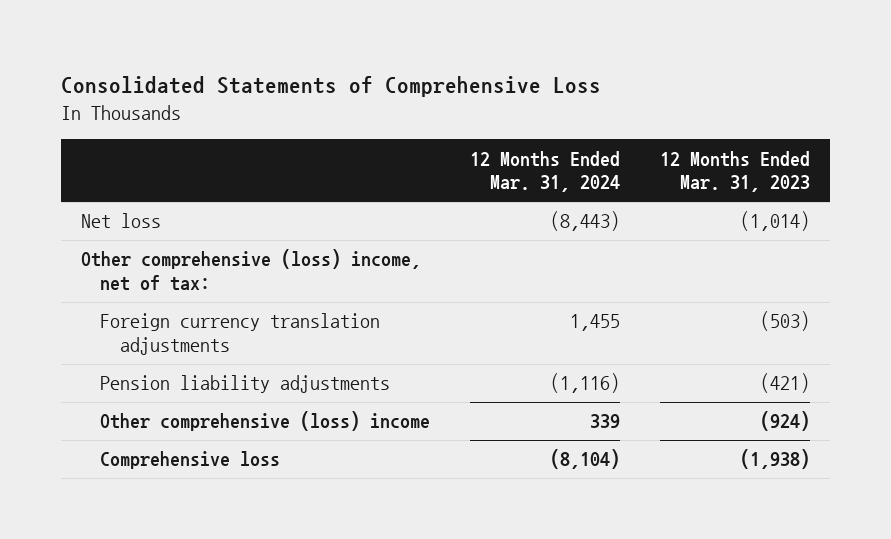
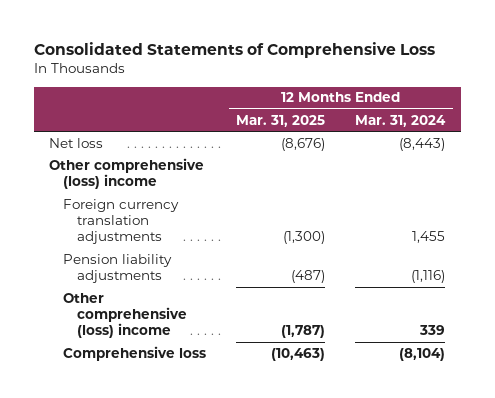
[660,150,811,193] 12 Months Ended Mar. 31, 2023 -> none
none -> [236,114,326,127] Mar. 31, 2025
[80,249,421,292] Other comprehensive (loss) income, net of tax: -> [49,157,205,190] Other comprehensive (loss) income

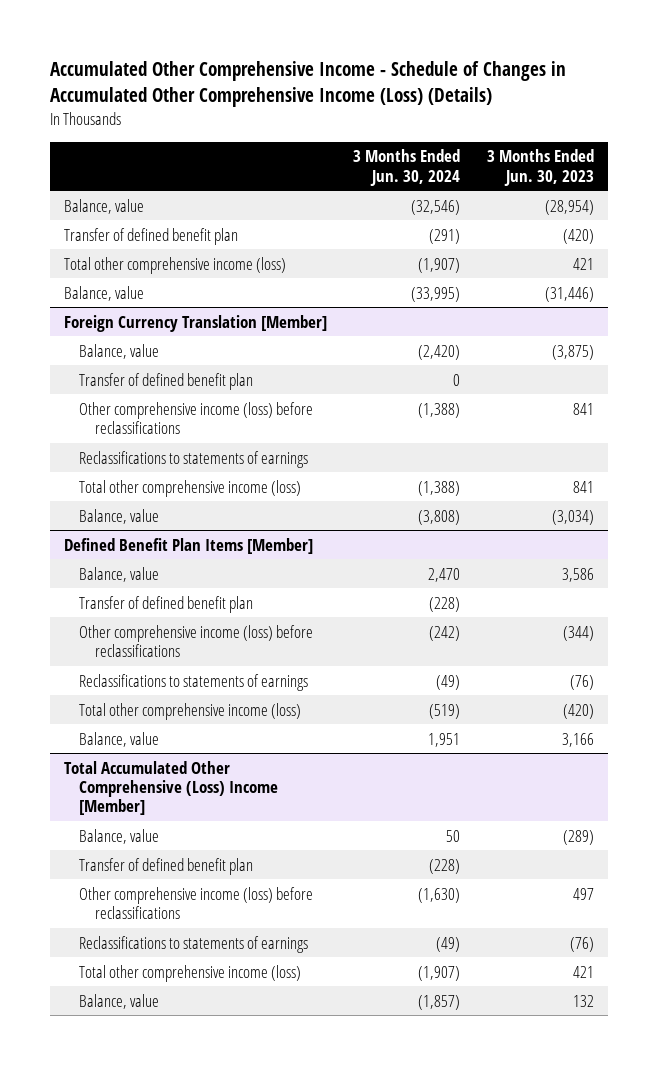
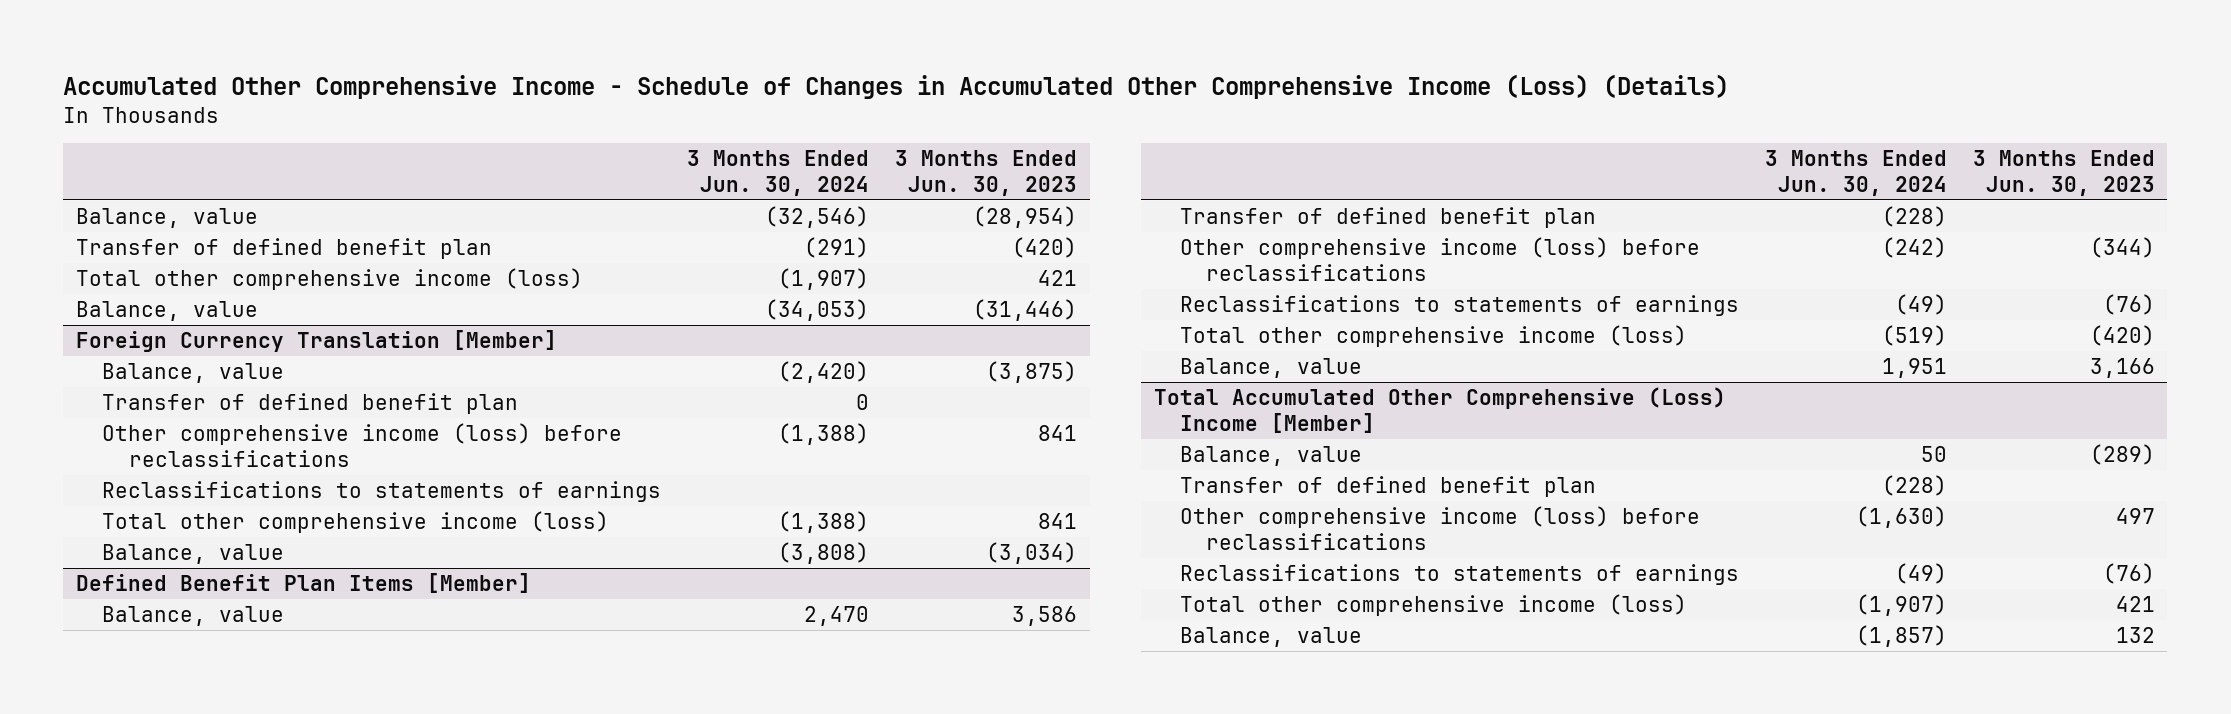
[411,286,461,302] (33,995) -> [765,298,870,321] (34,053)

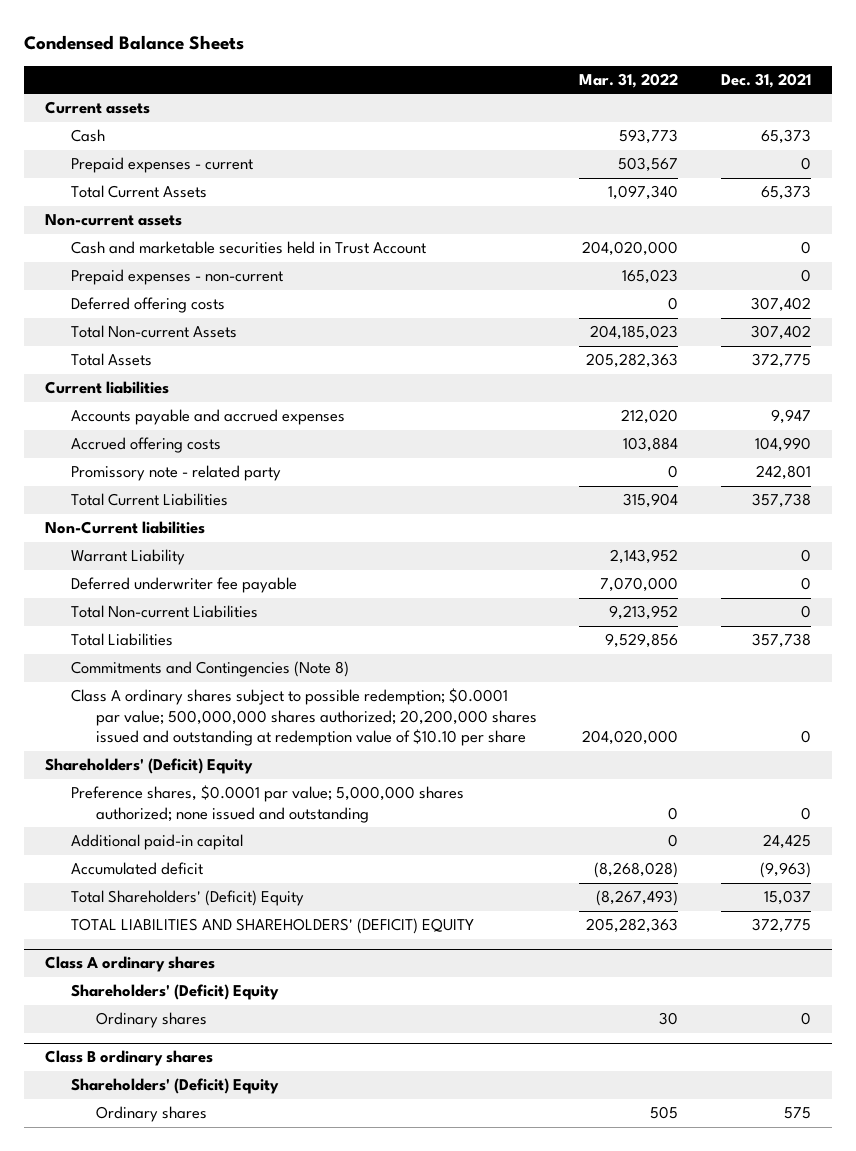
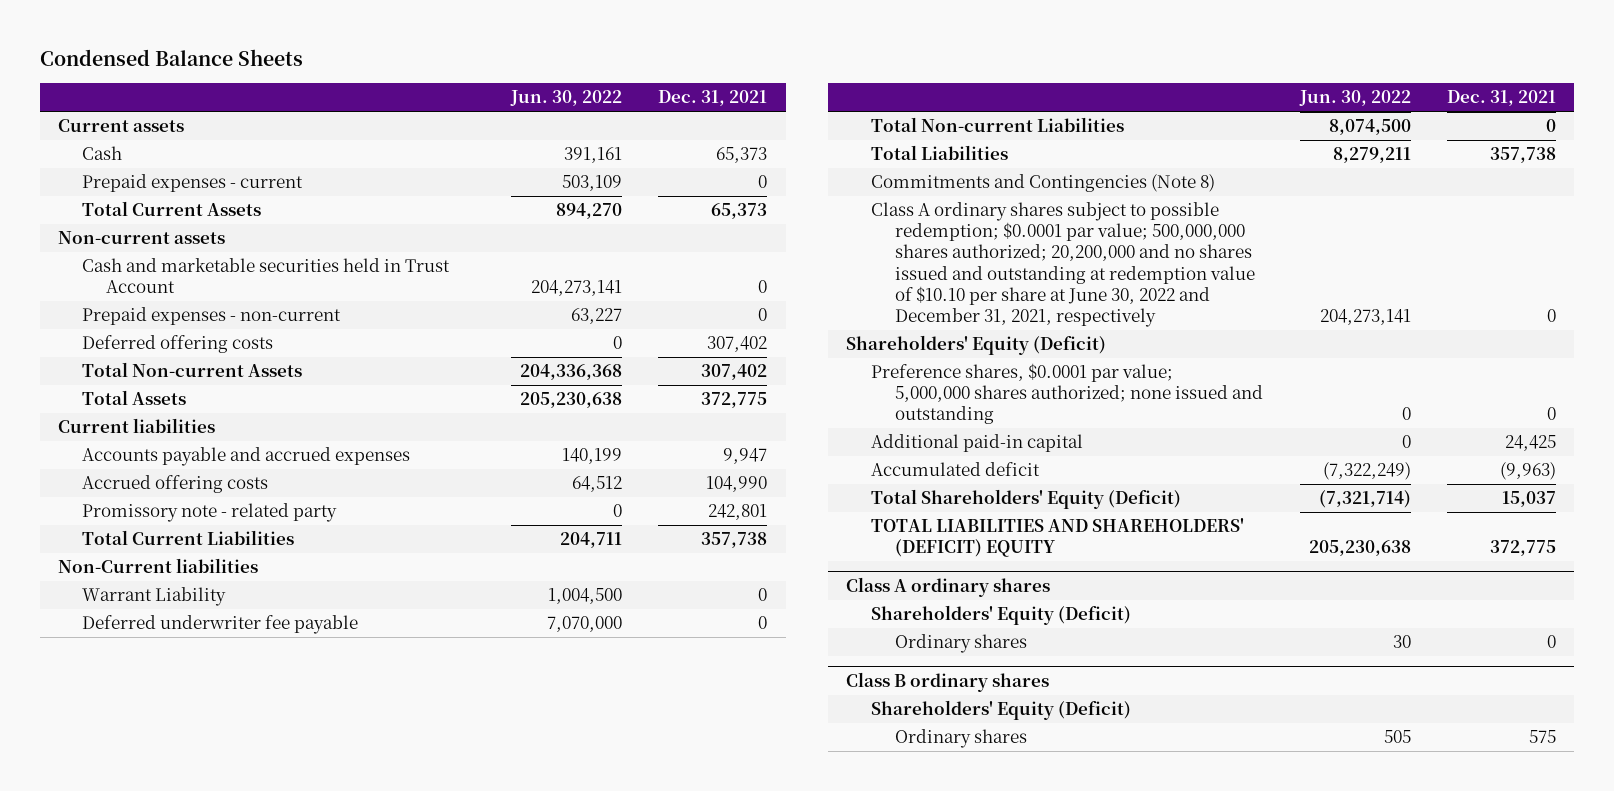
[579,72,679,88] Mar. 31, 2022 -> none
none -> [509,90,622,107] Jun. 30, 2022
[70,688,537,747] Class A ordinary shares subject to possible redemption; $0.0001 par value; 500,000,000 shares authorized; 20,200,000 shares issued and outstanding at redemption value of $10.10 per share -> [870,202,1256,327] Class A ordinary shares subject to possible redemption; $0.0001 par value; 500,000,000 shares authorized; 20,200,000 and no shares issued and outstanding at redemption value of $10.10 per share at June 30, 2022 and December 31, 2021, respectively
[45,758,254,775] Shareholders' (Deficit) Equity -> [846,335,1107,356] Shareholders' Equity (Deficit)
[70,890,304,907] Total Shareholders' (Deficit) Equity -> [870,489,1181,510] Total Shareholders' Equity (Deficit)
[70,984,279,1001] Shareholders' (Deficit) Equity -> [870,605,1131,626] Shareholders' Equity (Deficit)
[70,1078,279,1095] Shareholders' (Deficit) Equity -> [870,700,1131,721] Shareholders' Equity (Deficit)

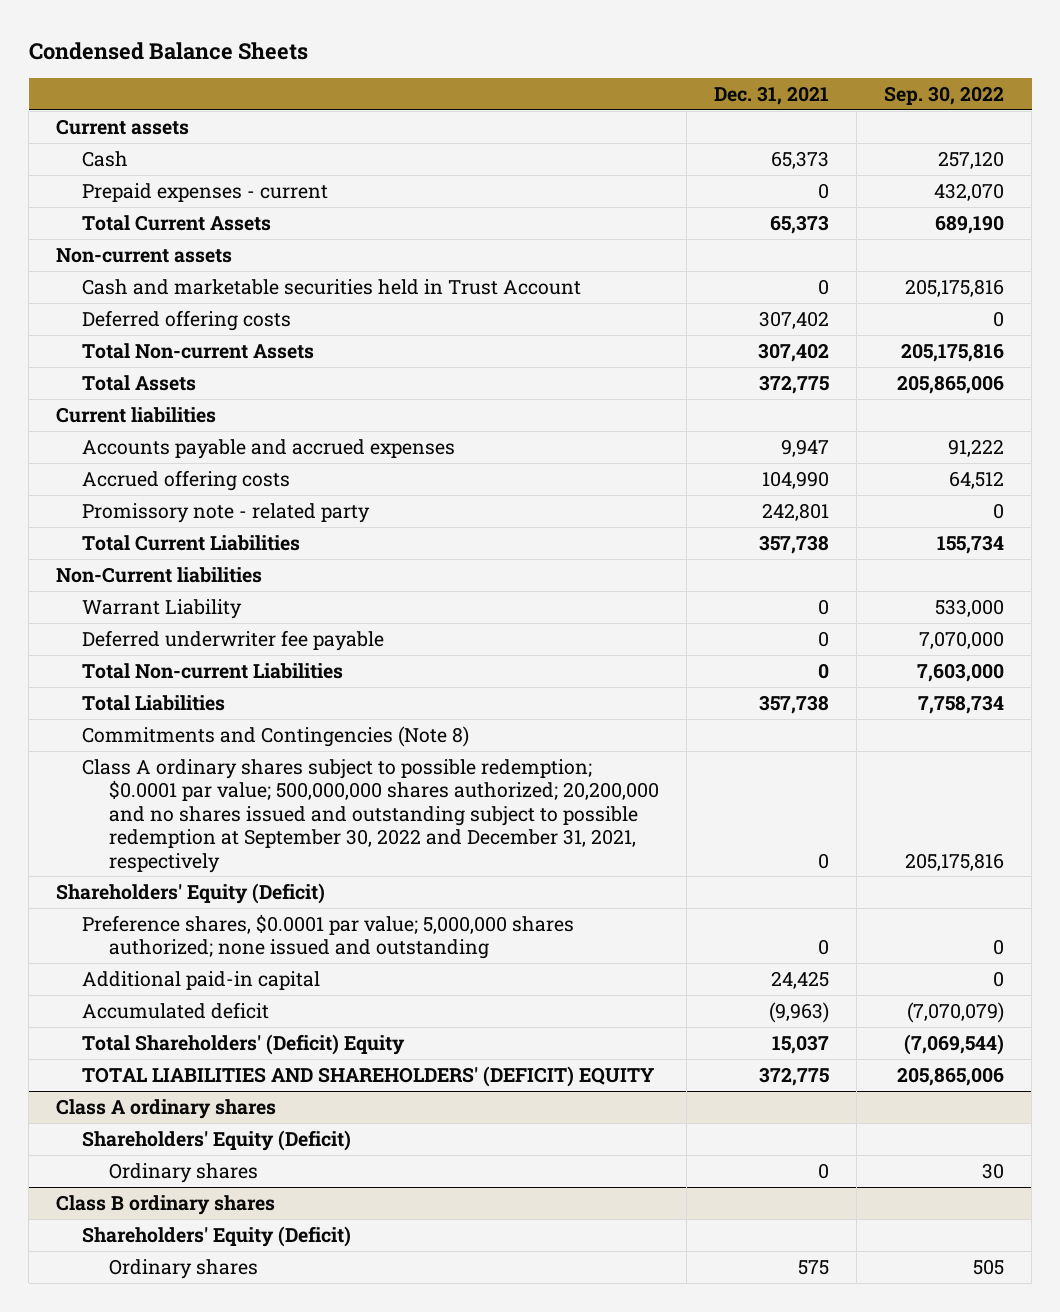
[509,90,622,107] Jun. 30, 2022 -> none
none -> [883,85,1004,105] Sep. 30, 2022
[82,307,342,326] Prepaid expenses - non-current -> none
[870,202,1256,327] Class A ordinary shares subject to possible redemption; $0.0001 par value; 500,000,000 shares authorized; 20,200,000 and no shares issued and outstanding at redemption value of $10.10 per share at June 30, 2022 and December 31, 2021, respectively -> [82,758,659,873] Class A ordinary shares subject to possible redemption; $0.0001 par value; 500,000,000 shares authorized; 20,200,000 and no shares issued and outstanding subject to possible redemption at September 30, 2022 and December 31, 2021, respectively
[870,489,1181,510] Total Shareholders' Equity (Deficit) -> [82,1033,406,1055] Total Shareholders' (Deficit) Equity

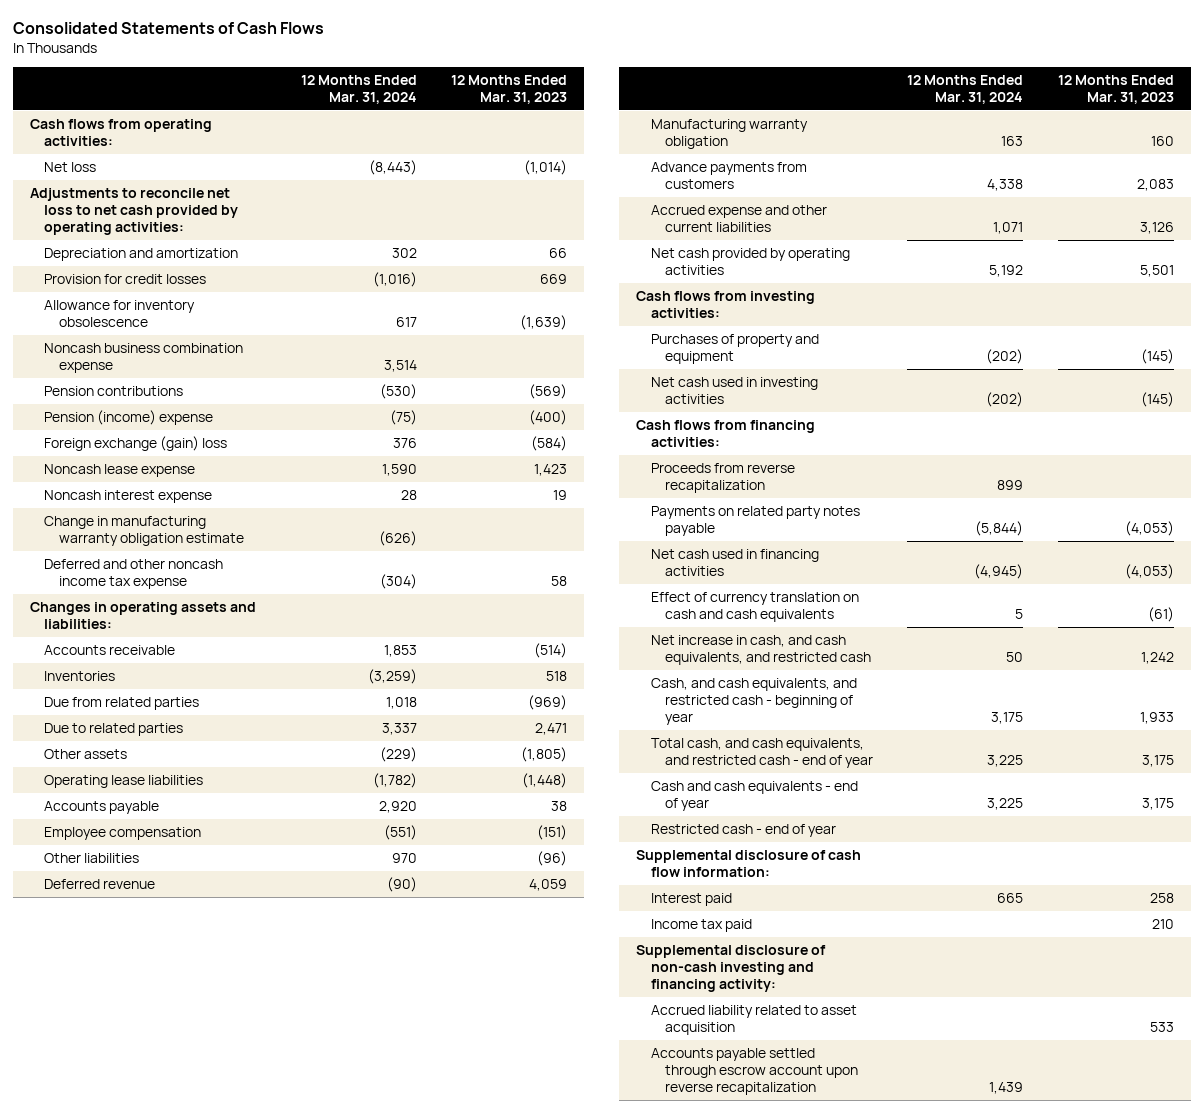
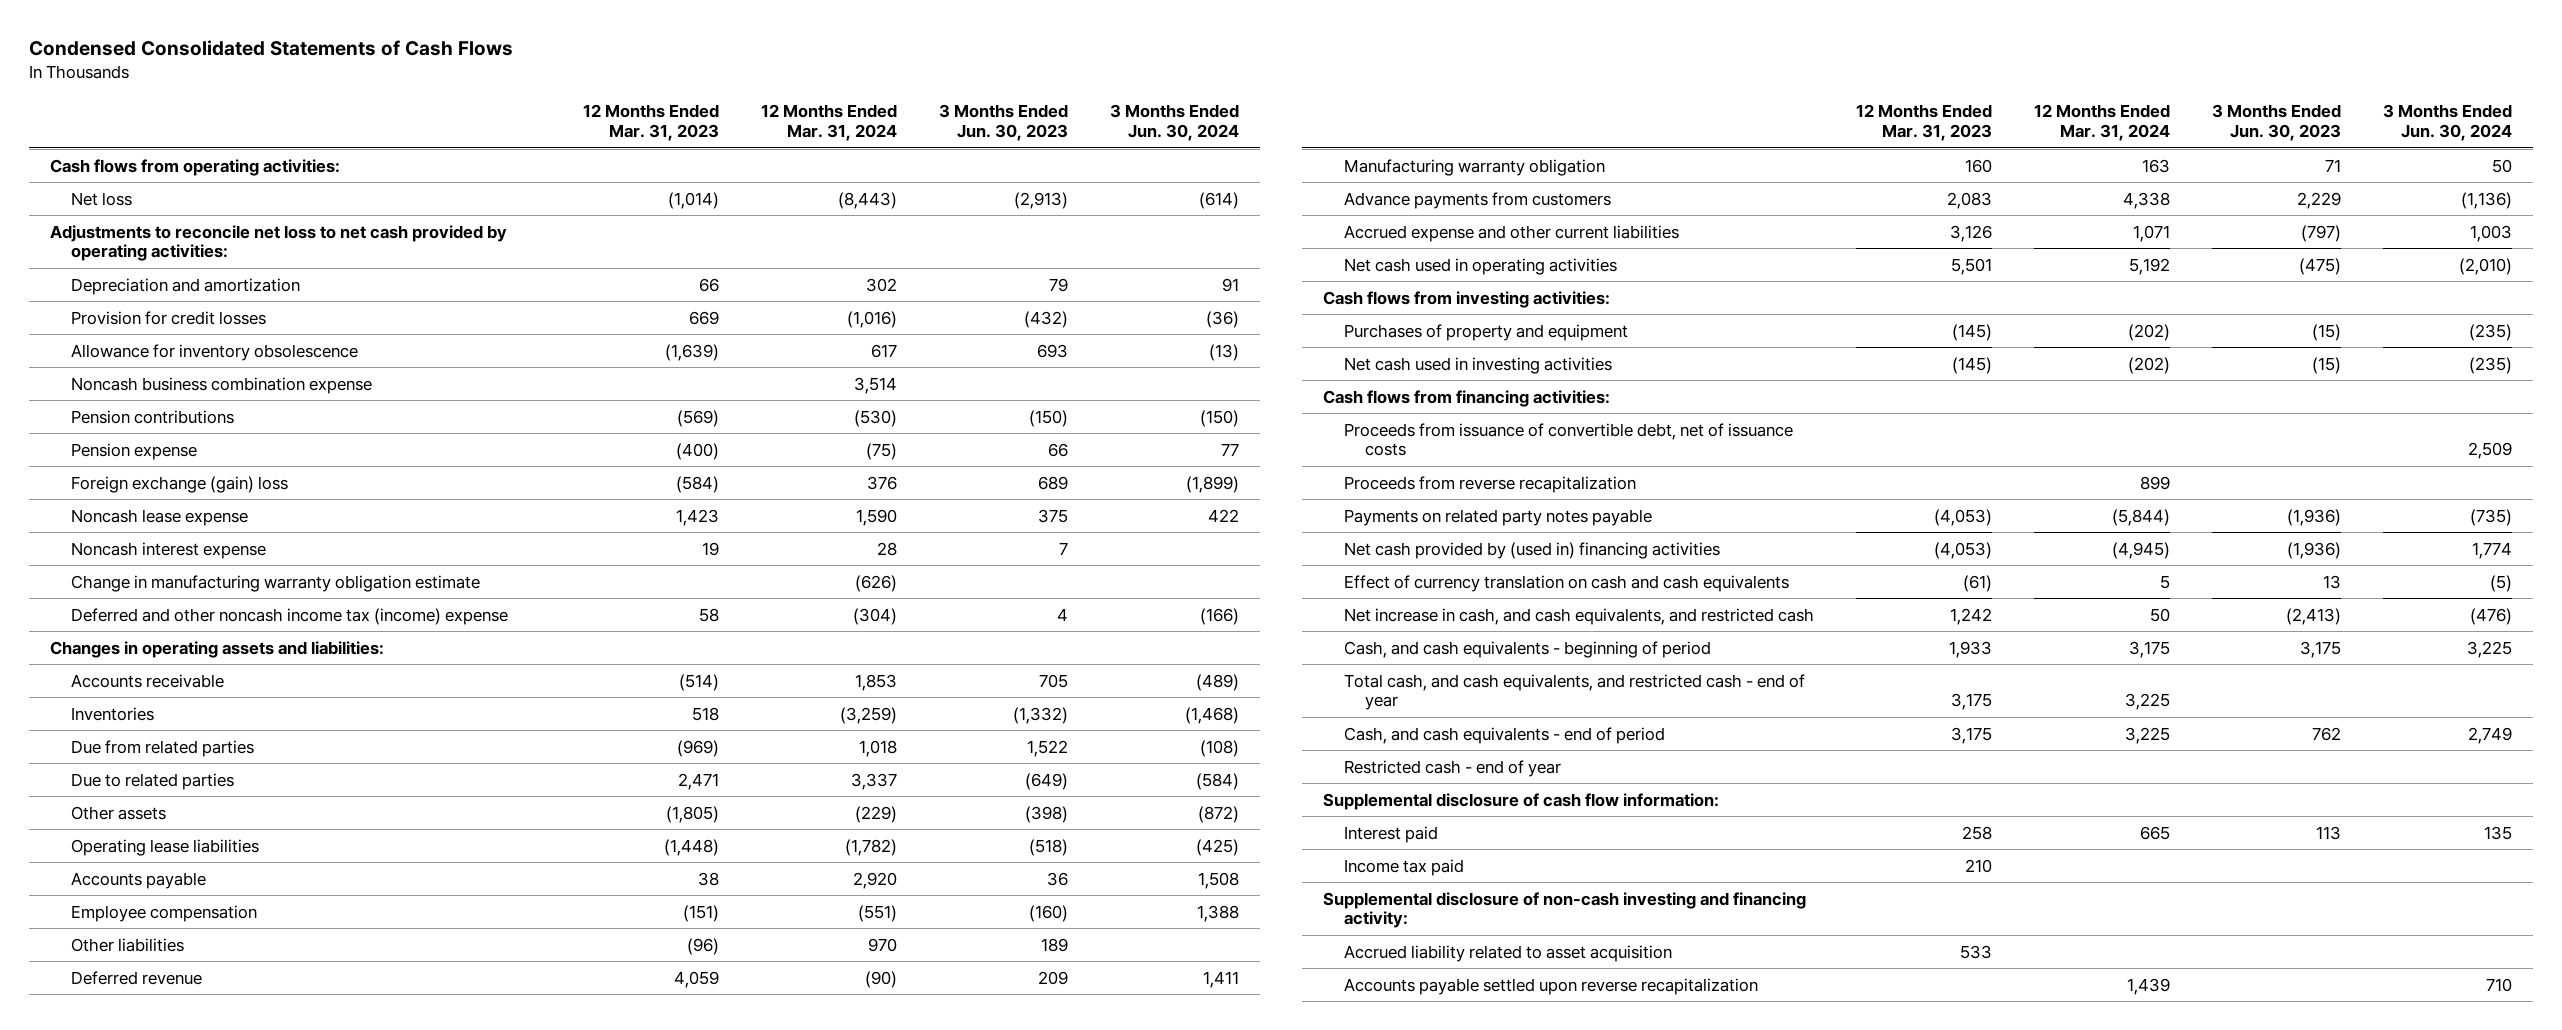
[12,22,324,35] Consolidated Statements of Cash Flows -> [29,40,514,57] Condensed Consolidated Statements of Cash Flows
none -> [939,104,1069,142] 3 Months Ended Jun. 30, 2023
none -> [1110,104,1240,142] 3 Months Ended Jun. 30, 2024
[44,409,214,425] Pension (income) expense -> [71,442,198,460] Pension expense
[44,558,224,589] Deferred and other noncash income tax expense -> [71,607,509,625] Deferred and other noncash income tax (income) expense
[650,247,850,275] Net cash provided by operating activities -> [1344,257,1618,275] Net cash used in operating activities
none -> [1344,422,1794,457] Proceeds from issuance of convertible debt, net of issuance costs
[650,548,819,576] Net cash used in financing activities -> [1344,541,1721,559] Net cash provided by (used in) financing activities
[650,677,857,725] Cash, and cash equivalents, and restricted cash - beginning of year -> [1344,640,1712,658] Cash, and cash equivalents - beginning of period
[650,780,858,811] Cash and cash equivalents - end of year -> [1344,726,1666,744] Cash, and cash equivalents - end of period
[650,1047,859,1095] Accounts payable settled through escrow account upon reverse recapitalization -> [1344,977,1759,995] Accounts payable settled upon reverse recapitalization

